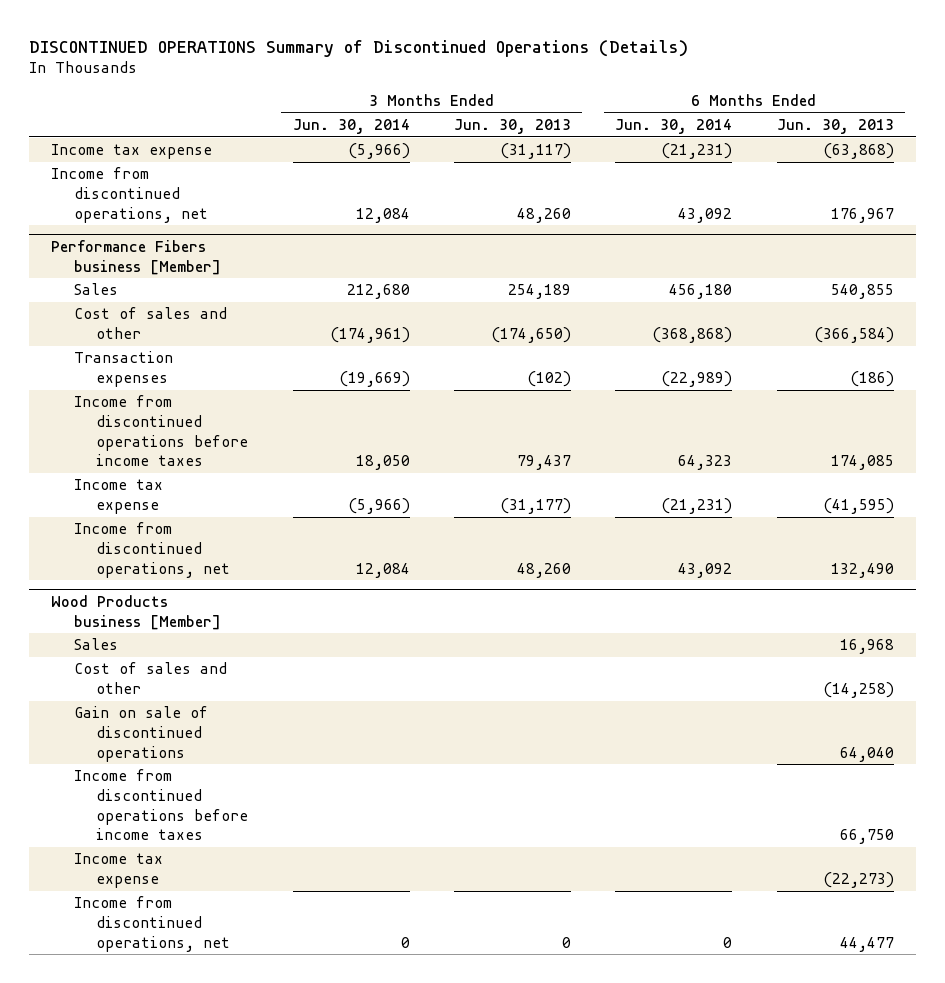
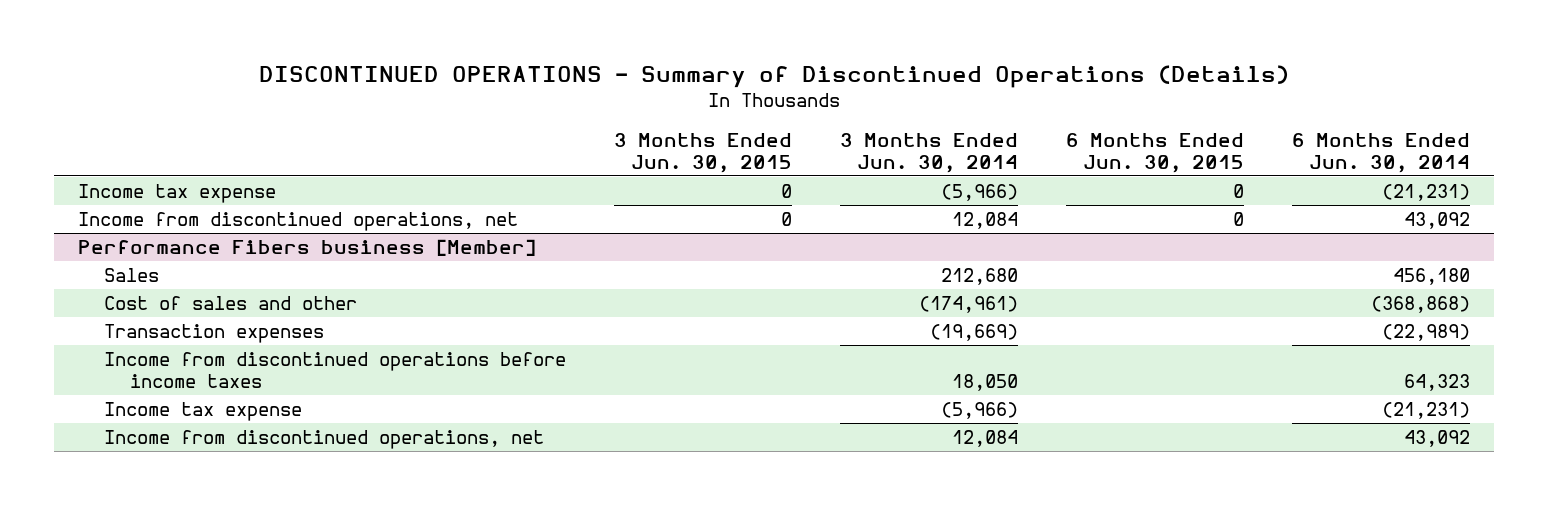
[28,39,688,57] DISCONTINUED OPERATIONS Summary of Discontinued Operations (Details) -> [258,65,1289,89] DISCONTINUED OPERATIONS - Summary of Discontinued Operations (Details)
[453,119,571,135] Jun. 30, 2013 -> none
[776,119,894,135] Jun. 30, 2013 -> none
none -> [613,132,792,173] 3 Months Ended Jun. 30, 2015
none -> [1065,132,1244,173] 6 Months Ended Jun. 30, 2015
[50,595,221,630] Wood Products business [Member] -> none
[73,638,118,651] Sales -> none
[73,662,227,694] Cost of sales and other -> none
[73,706,208,762] Gain on sale of discontinued operations -> none
[73,769,249,841] Income from discontinued operations before income taxes -> none
[73,853,163,888] Income tax expense -> none
[73,896,231,952] Income from discontinued operations, net -> none

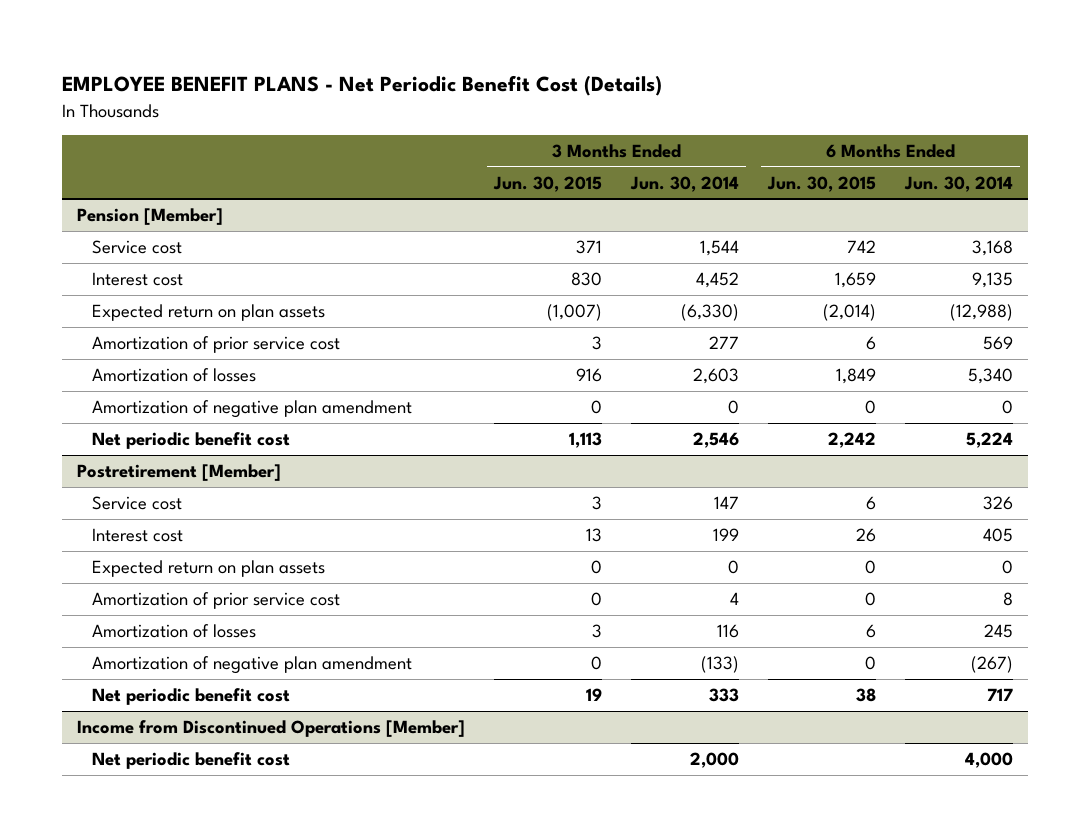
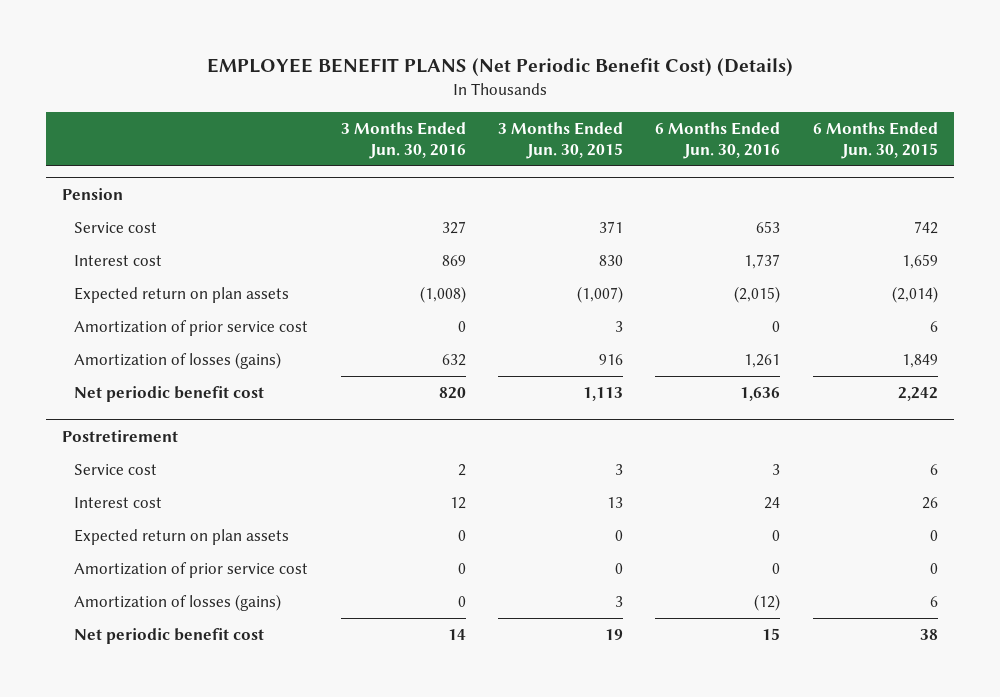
[62,75,663,97] EMPLOYEE BENEFIT PLANS - Net Periodic Benefit Cost (Details) -> [206,58,793,77] EMPLOYEE BENEFIT PLANS (Net Periodic Benefit Cost) (Details)
[630,175,740,192] Jun. 30, 2014 -> none
[904,175,1014,192] Jun. 30, 2014 -> none
none -> [340,121,466,159] 3 Months Ended Jun. 30, 2016
none -> [655,121,781,159] 6 Months Ended Jun. 30, 2016
[76,207,223,225] Pension [Member] -> [62,187,124,200] Pension
[92,399,413,418] Amortization of negative plan amendment -> none
[92,367,257,382] Amortization of losses -> [74,351,282,369] Amortization of losses (gains)
[76,463,281,481] Postretirement [Member] -> [62,429,179,442] Postretirement
[92,655,413,674] Amortization of negative plan amendment -> none
[92,623,257,638] Amortization of losses -> [74,593,282,611] Amortization of losses (gains)
[76,719,465,737] Income from Discontinued Operations [Member] -> none
[92,751,291,769] Net periodic benefit cost -> none

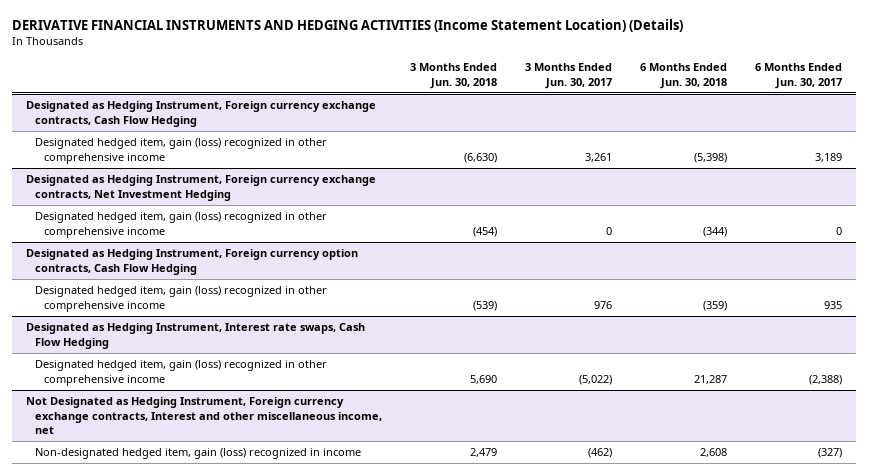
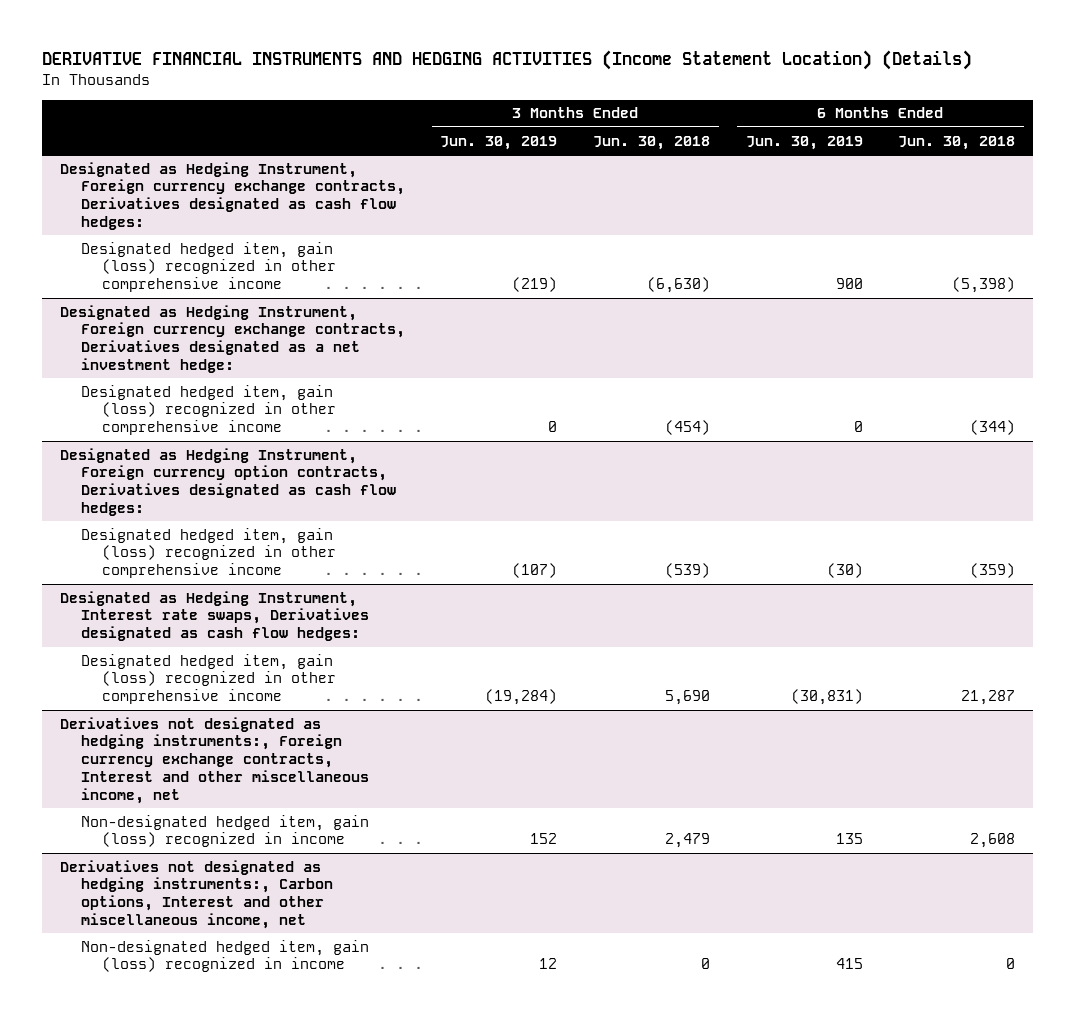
[525,63,613,89] 3 Months Ended Jun. 30, 2017 -> none
[755,63,843,89] 6 Months Ended Jun. 30, 2017 -> none
none -> [440,135,558,150] Jun. 30, 2019
none -> [745,135,863,150] Jun. 30, 2019
[26,101,377,127] Designated as Hedging Instrument, Foreign currency exchange contracts, Cash Flow Hedging -> [59,161,405,230] Designated as Hedging Instrument, Foreign currency exchange contracts, Derivatives designated as cash flow hedges:
[26,175,377,201] Designated as Hedging Instrument, Foreign currency exchange contracts, Net Investment Hedging -> [59,304,405,373] Designated as Hedging Instrument, Foreign currency exchange contracts, Derivatives designated as a net investment hedge:
[26,249,359,275] Designated as Hedging Instrument, Foreign currency option contracts, Cash Flow Hedging -> [59,447,396,516] Designated as Hedging Instrument, Foreign currency option contracts, Derivatives designated as cash flow hedges:
[26,323,366,349] Designated as Hedging Instrument, Interest rate swaps, Cash Flow Hedging -> [59,590,369,642] Designated as Hedging Instrument, Interest rate swaps, Derivatives designated as cash flow hedges:
[26,397,382,435] Not Designated as Hedging Instrument, Foreign currency exchange contracts, Interest and other miscellaneous income, net -> [59,716,369,804] Derivatives not designated as hedging instruments:, Foreign currency exchange contracts, Interest and other miscellaneous income, net
none -> [59,859,333,929] Derivatives not designated as hedging instruments:, Carbon options, Interest and other miscellaneous income, net
none -> [80,939,369,973] Non-designated hedged item, gain (loss) recognized in income

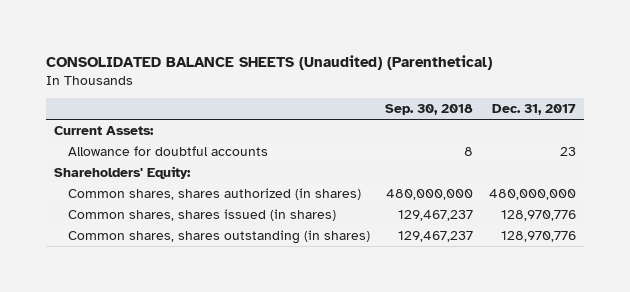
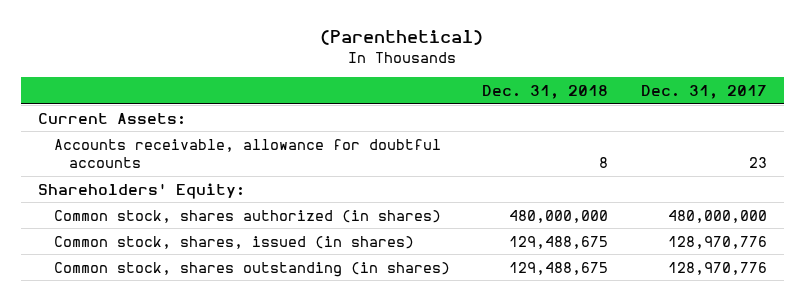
[46,54,493,70] CONSOLIDATED BALANCE SHEETS (Unaudited) (Parenthetical) -> [320,30,484,46] (Parenthetical)
[385,104,474,116] Sep. 30, 2018 -> none
none -> [482,85,609,100] Dec. 31, 2018
[67,146,268,157] Allowance for doubtful accounts -> [53,138,441,168] Accounts receivable, allowance for doubtful accounts
[67,188,361,201] Common shares, shares authorized (in shares) -> [53,209,441,223] Common stock, shares authorized (in shares)
[67,209,336,222] Common shares, shares issued (in shares) -> [53,235,414,249] Common stock, shares, issued (in shares)
[67,230,370,245] Common shares, shares outstanding (in shares) -> [53,261,450,277] Common stock, shares outstanding (in shares)

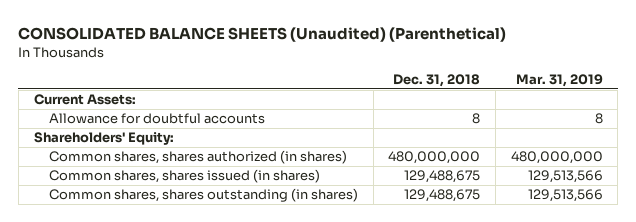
[320,30,484,46] (Parenthetical) -> [18,26,507,42] CONSOLIDATED BALANCE SHEETS (Unaudited) (Parenthetical)
[641,85,768,100] Dec. 31, 2017 -> none
none -> [515,74,603,88] Mar. 31, 2019
[53,138,441,168] Accounts receivable, allowance for doubtful accounts -> [48,113,265,125] Allowance for doubtful accounts
[53,209,441,223] Common stock, shares authorized (in shares) -> [48,150,347,165] Common shares, shares authorized (in shares)
[53,235,414,249] Common stock, shares, issued (in shares) -> [48,169,320,184] Common shares, shares issued (in shares)
[53,261,450,277] Common stock, shares outstanding (in shares) -> [48,188,358,203] Common shares, shares outstanding (in shares)

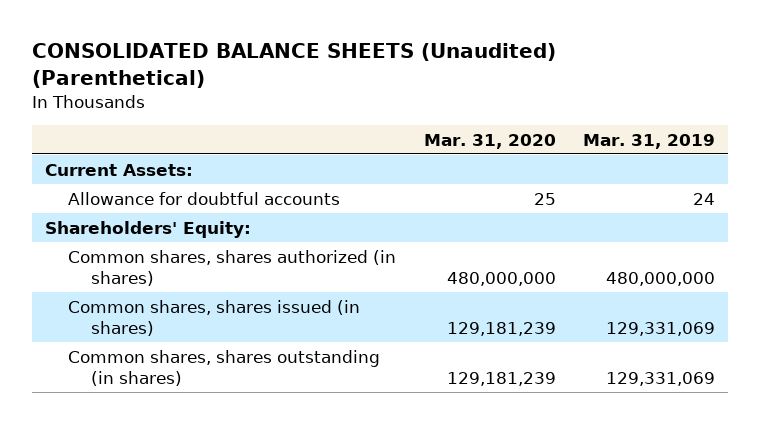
[393,74,481,88] Dec. 31, 2018 -> none
none -> [423,133,556,149] Mar. 31, 2020
[594,113,603,125] 8 -> [692,192,715,205] 24
[527,170,603,184] 129,513,566 -> [605,322,715,337] 129,331,069
[527,189,603,203] 129,513,566 -> [605,372,715,387] 129,331,069

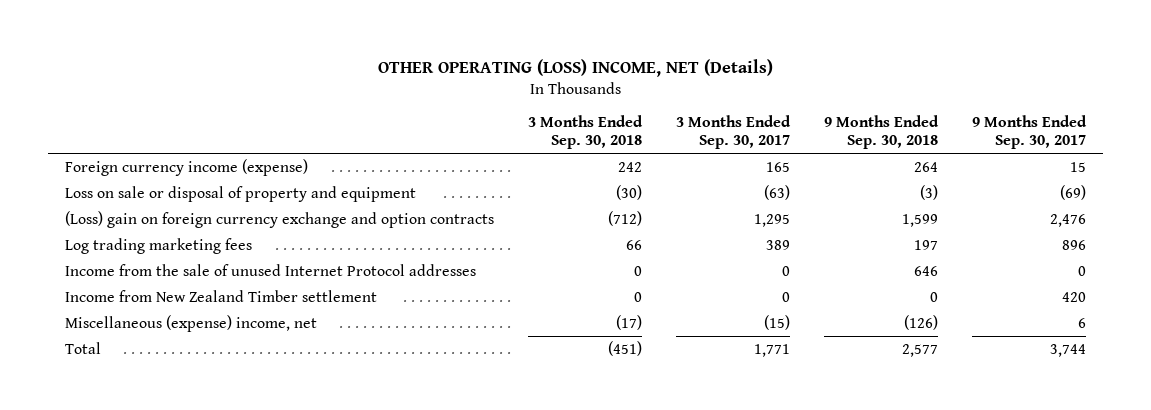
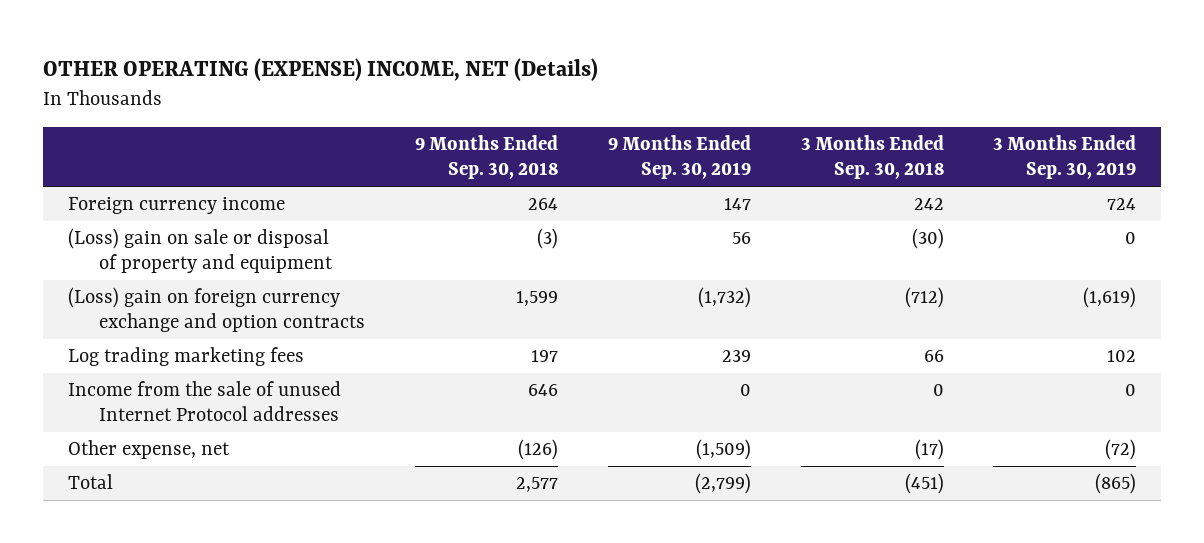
[377,58,773,77] OTHER OPERATING (LOSS) INCOME, NET (Details) -> [42,58,598,82] OTHER OPERATING (EXPENSE) INCOME, NET (Details)
[676,115,792,150] 3 Months Ended Sep. 30, 2017 -> none
[971,115,1087,150] 9 Months Ended Sep. 30, 2017 -> none
none -> [607,135,751,180] 9 Months Ended Sep. 30, 2019
none -> [993,135,1137,180] 3 Months Ended Sep. 30, 2019
[65,158,309,176] Foreign currency income (expense) -> [67,197,285,215] Foreign currency income
[65,185,417,202] Loss on sale or disposal of property and equipment -> [67,228,333,274] (Loss) gain on sale or disposal of property and equipment
[65,289,378,302] Income from New Zealand Timber settlement -> none
[65,314,318,332] Miscellaneous (expense) income, net -> [67,440,230,460] Other expense, net

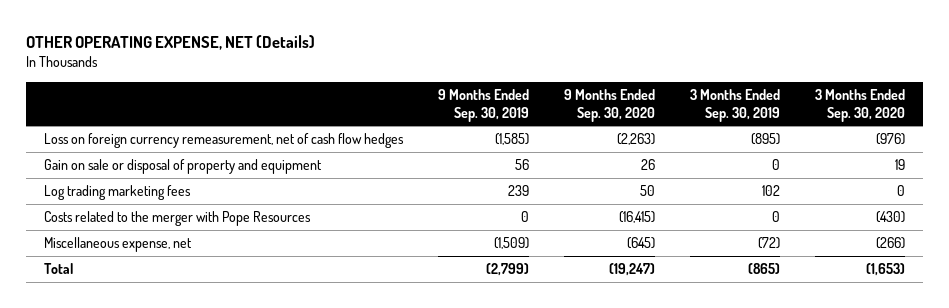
[42,58,598,82] OTHER OPERATING (EXPENSE) INCOME, NET (Details) -> [26,35,316,51] OTHER OPERATING EXPENSE, NET (Details)
[414,135,558,180] 9 Months Ended Sep. 30, 2018 -> none
[800,135,944,180] 3 Months Ended Sep. 30, 2018 -> none
none -> [563,88,655,122] 9 Months Ended Sep. 30, 2020
none -> [815,88,906,122] 3 Months Ended Sep. 30, 2020
[67,197,285,215] Foreign currency income -> none
[67,287,365,333] (Loss) gain on foreign currency exchange and option contracts -> none
none -> [43,133,404,149] Loss on foreign currency remeasurement, net of cash flow hedges
[67,228,333,274] (Loss) gain on sale or disposal of property and equipment -> [43,159,322,175] Gain on sale or disposal of property and equipment
[67,381,341,422] Income from the sale of unused Internet Protocol addresses -> none
none -> [43,211,311,227] Costs related to the merger with Pope Resources
[67,440,230,460] Other expense, net -> [43,237,192,253] Miscellaneous expense, net

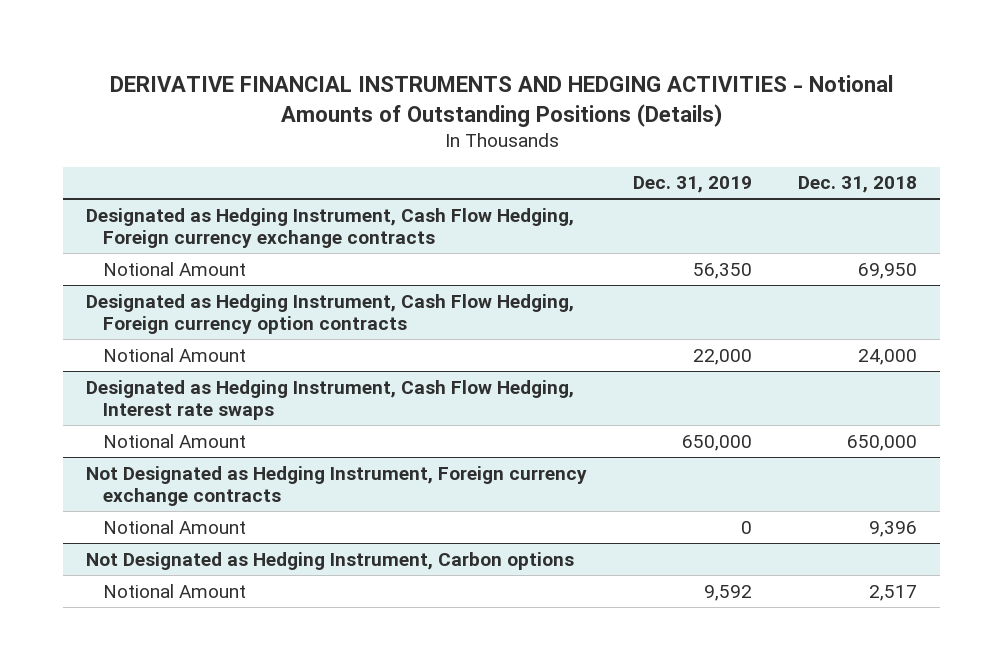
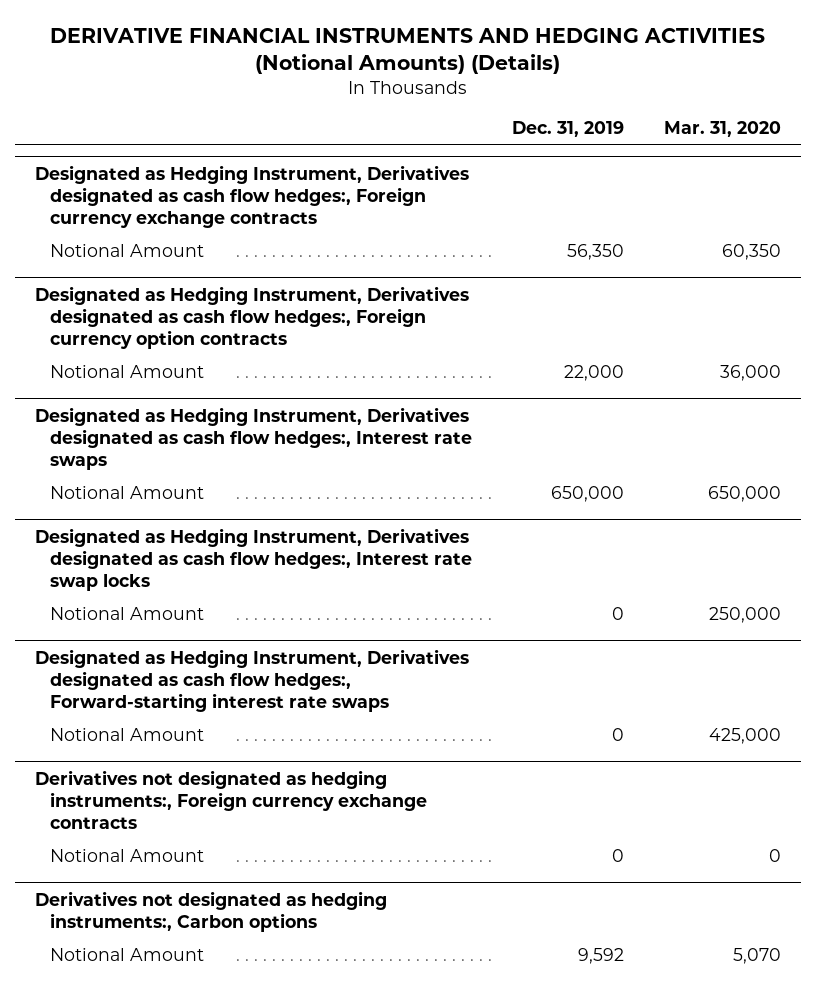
[109,75,893,127] DERIVATIVE FINANCIAL INSTRUMENTS AND HEDGING ACTIVITIES - Notional Amounts of Outstanding Positions (Details) -> [50,27,766,75] DERIVATIVE FINANCIAL INSTRUMENTS AND HEDGING ACTIVITIES (Notional Amounts) (Details)
[798,176,918,194] Dec. 31, 2018 -> none
none -> [664,121,782,138] Mar. 31, 2020
[85,207,574,249] Designated as Hedging Instrument, Cash Flow Hedging, Foreign currency exchange contracts -> [35,164,470,228] Designated as Hedging Instrument, Derivatives designated as cash flow hedges:, Foreign currency exchange contracts
[85,293,574,335] Designated as Hedging Instrument, Cash Flow Hedging, Foreign currency option contracts -> [35,285,470,349] Designated as Hedging Instrument, Derivatives designated as cash flow hedges:, Foreign currency option contracts
[85,379,574,421] Designated as Hedging Instrument, Cash Flow Hedging, Interest rate swaps -> [35,406,473,470] Designated as Hedging Instrument, Derivatives designated as cash flow hedges:, Interest rate swaps
[85,465,587,507] Not Designated as Hedging Instrument, Foreign currency exchange contracts -> none
none -> [35,527,473,591] Designated as Hedging Instrument, Derivatives designated as cash flow hedges:, Interest rate swap locks
none -> [35,648,470,712] Designated as Hedging Instrument, Derivatives designated as cash flow hedges:, Forward-starting interest rate swaps
none -> [50,727,205,741] Notional Amount
none -> [35,769,428,829] Derivatives not designated as hedging instruments:, Foreign currency exchange contracts
none -> [50,848,205,862] Notional Amount
[85,551,574,570] Not Designated as Hedging Instrument, Carbon options -> [35,890,388,932] Derivatives not designated as hedging instruments:, Carbon options

